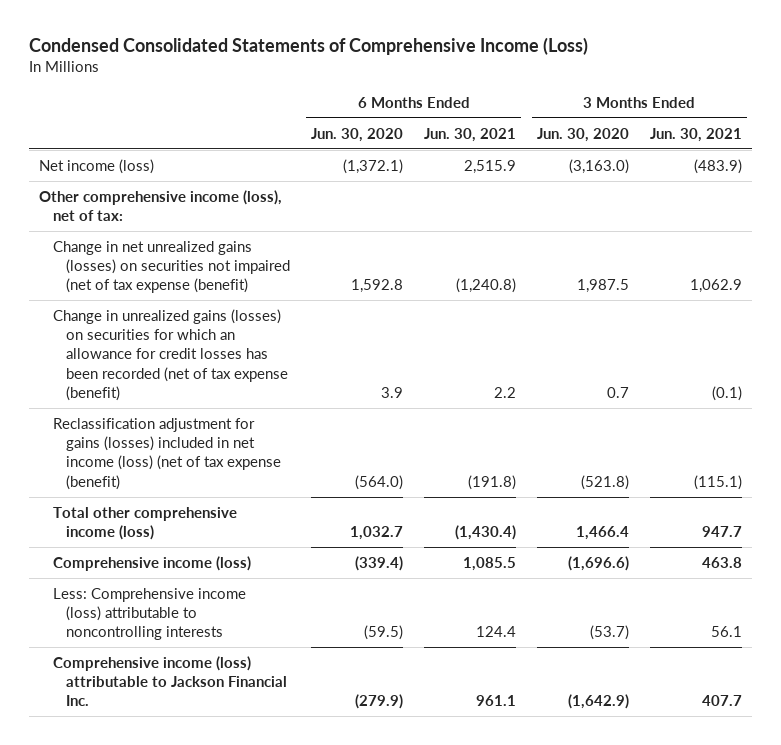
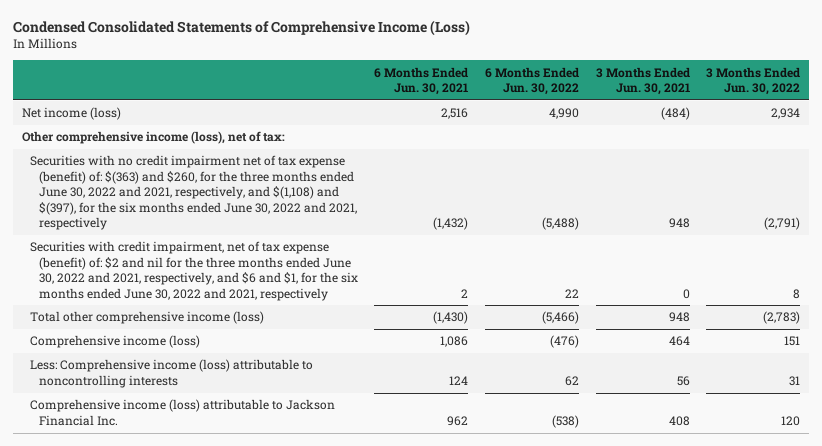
[311,127,404,142] Jun. 30, 2020 -> none
[536,127,629,142] Jun. 30, 2020 -> none
none -> [485,66,580,96] 6 Months Ended Jun. 30, 2022
none -> [706,66,801,96] 3 Months Ended Jun. 30, 2022
[464,159,517,174] 2,515.9 -> [441,108,469,120] 2,516
[693,158,742,174] (483.9) -> [660,107,690,121] (484)
[52,240,291,294] Change in net unrealized gains (losses) on securities not impaired (net of tax expense (benefit) -> none
[52,308,289,402] Change in unrealized gains (losses) on securities for which an allowance for credit losses has been recorded (net of tax expense (benefit) -> none
[52,417,282,490] Reclassification adjustment for gains (losses) included in net income (loss) (net of tax expense (benefit) -> none
none -> [30,155,357,231] Securities with no credit impairment net of tax expense (benefit) of: $(363) and $260, for the three months ended June 30, 2022 and 2021, respectively, and $(1,108) and $(397), for the six months ended June 30, 2022 and 2021, respectively
none -> [30,241,358,301] Securities with credit impairment, net of tax expense (benefit) of: $2 and nil for the three months ended June 30, 2022 and 2021, respectively, and $6 and $1, for the six months ended June 30, 2022 and 2021, respectively
[455,525,517,541] (1,430.4) -> [433,311,469,325] (1,430)
[701,526,742,538] 947.7 -> [668,312,690,323] 948
[463,556,517,571] 1,085.5 -> [440,336,469,348] 1,086
[701,556,742,568] 463.8 -> [668,336,690,347] 464
[476,626,517,638] 124.4 -> [449,375,469,385] 124
[710,626,742,638] 56.1 -> [676,375,690,386] 56
[476,695,517,707] 961.1 -> [447,415,469,426] 962
[701,695,742,707] 407.7 -> [668,415,690,426] 408

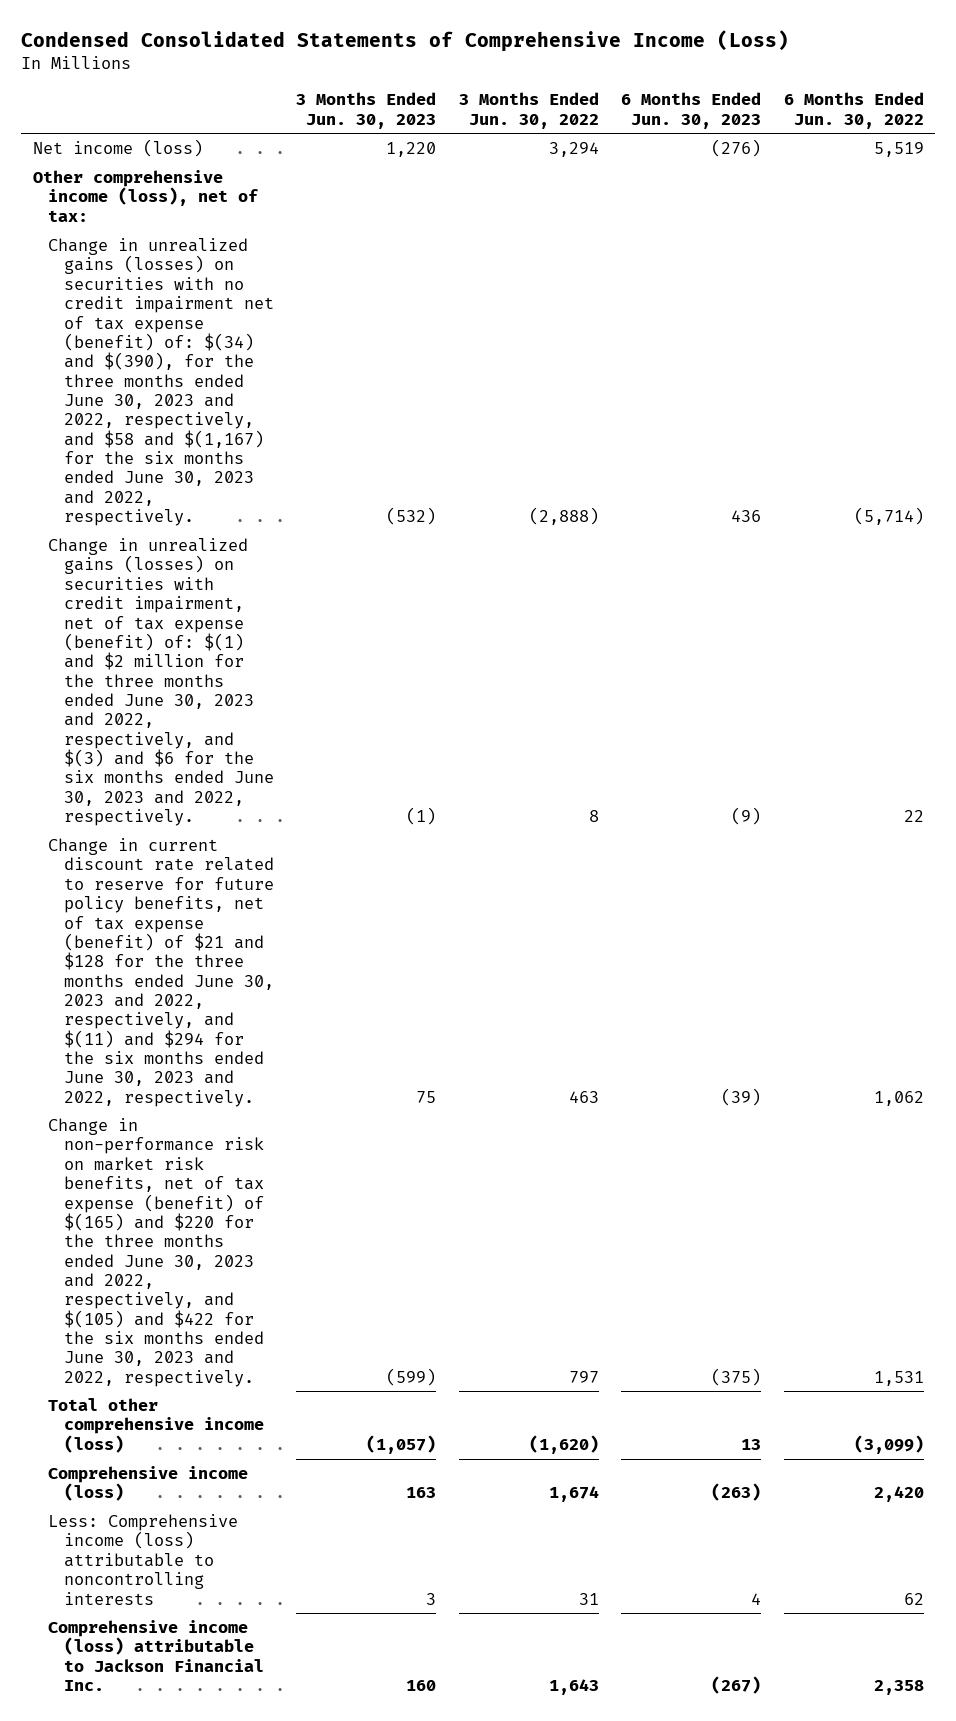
[374,66,469,96] 6 Months Ended Jun. 30, 2021 -> none
[595,66,690,96] 3 Months Ended Jun. 30, 2021 -> none
none -> [296,92,437,129] 3 Months Ended Jun. 30, 2023
none -> [621,92,762,129] 6 Months Ended Jun. 30, 2023
[549,108,580,120] 4,990 -> [873,142,924,158] 5,519
[771,108,801,120] 2,934 -> [548,142,599,158] 3,294
[30,155,357,231] Securities with no credit impairment net of tax expense (benefit) of: $(363) and $260, for the three months ended June 30, 2022 and 2021, respectively, and $(1,108) and $(397), for the six months ended June 30, 2022 and 2021, respectively -> [48,238,274,527] Change in unrealized gains (losses) on securities with no credit impairment net of tax expense (benefit) of: $(34) and $(390), for the three months ended June 30, 2023 and 2022, respectively, and $58 and $(1,167) for the six months ended June 30, 2023 and 2022, respectively.
[542,217,580,231] (5,488) -> [853,507,924,526] (5,714)
[764,217,801,231] (2,791) -> [528,507,599,526] (2,888)
[30,241,358,301] Securities with credit impairment, net of tax expense (benefit) of: $2 and nil for the three months ended June 30, 2022 and 2021, respectively, and $6 and $1, for the six months ended June 30, 2022 and 2021, respectively -> [48,538,274,827] Change in unrealized gains (losses) on securities with credit impairment, net of tax expense (benefit) of: $(1) and $2 million for the three months ended June 30, 2023 and 2022, respectively, and $(3) and $6 for the six months ended June 30, 2023 and 2022, respectively.
none -> [48,838,274,1107] Change in current discount rate related to reserve for future policy benefits, net of tax expense (benefit) of $21 and $128 for the three months ended June 30, 2023 and 2022, respectively, and $(11) and $294 for the six months ended June 30, 2023 and 2022, respectively.
none -> [48,1118,264,1387] Change in non-performance risk on market risk benefits, net of tax expense (benefit) of $(165) and $220 for the three months ended June 30, 2023 and 2022, respectively, and $(105) and $422 for the six months ended June 30, 2023 and 2022, respectively.
[542,311,580,325] (5,466) -> [853,1434,924,1454] (3,099)
[763,311,801,325] (2,783) -> [528,1434,599,1454] (1,620)
[550,335,580,349] (476) -> [873,1486,924,1503] 2,420
[784,336,801,347] 151 -> [548,1486,599,1503] 1,674
[552,414,580,428] (538) -> [873,1680,924,1696] 2,358
[781,415,801,426] 120 -> [548,1679,599,1696] 1,643

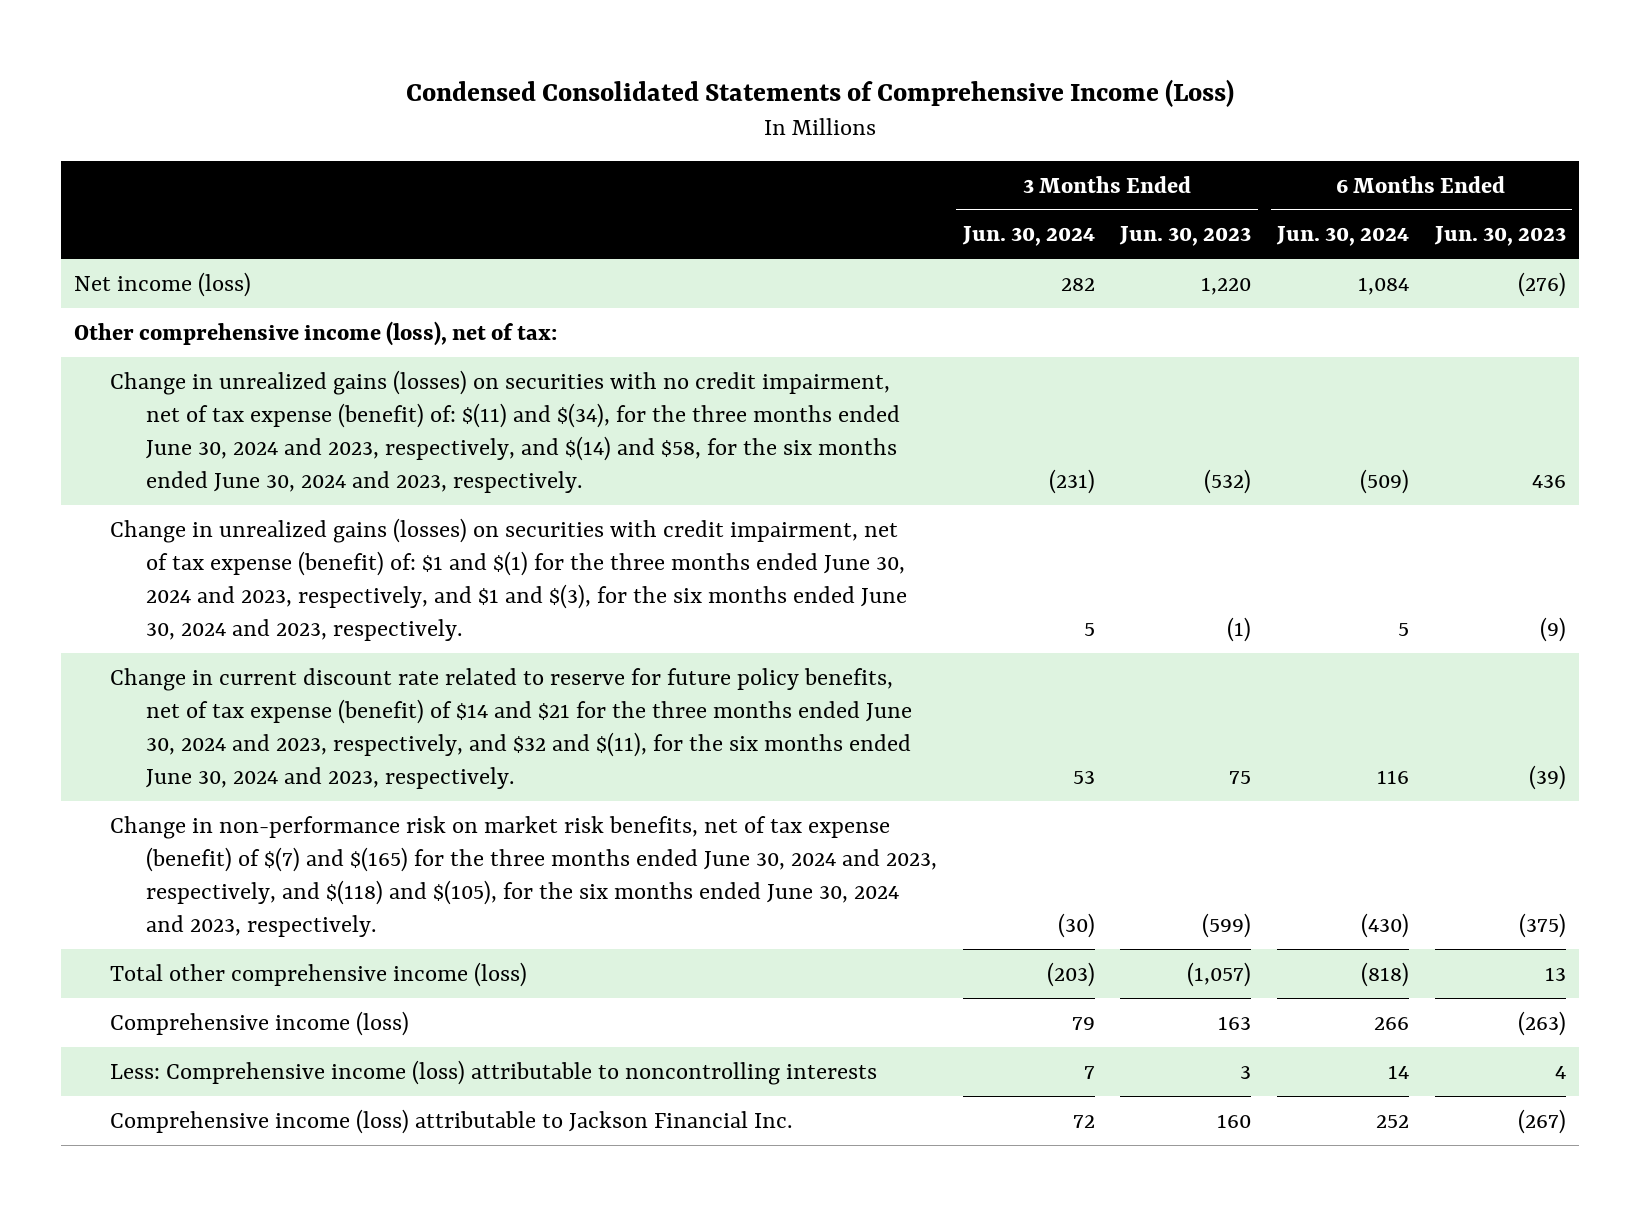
[458,92,599,129] 3 Months Ended Jun. 30, 2022 -> none
[783,92,924,129] 6 Months Ended Jun. 30, 2022 -> none
none -> [961,226,1095,247] Jun. 30, 2024
none -> [1276,226,1410,247] Jun. 30, 2024
[48,238,274,527] Change in unrealized gains (losses) on securities with no credit impairment net of tax expense (benefit) of: $(34) and $(390), for the three months ended June 30, 2023 and 2022, respectively, and $58 and $(1,167) for the six months ended June 30, 2023 and 2022, respectively. -> [109,369,900,494] Change in unrealized gains (losses) on securities with no credit impairment, net of tax expense (benefit) of: $(11) and $(34), for the three months ended June 30, 2024 and 2023, respectively, and $(14) and $58, for the six months ended June 30, 2024 and 2023, respectively.
[48,538,274,827] Change in unrealized gains (losses) on securities with credit impairment, net of tax expense (benefit) of: $(1) and $2 million for the three months ended June 30, 2023 and 2022, respectively, and $(3) and $6 for the six months ended June 30, 2023 and 2022, respectively. -> [109,517,907,642] Change in unrealized gains (losses) on securities with credit impairment, net of tax expense (benefit) of: $1 and $(1) for the three months ended June 30, 2024 and 2023, respectively, and $1 and $(3), for the six months ended June 30, 2024 and 2023, respectively.
[48,838,274,1107] Change in current discount rate related to reserve for future policy benefits, net of tax expense (benefit) of $21 and $128 for the three months ended June 30, 2023 and 2022, respectively, and $(11) and $294 for the six months ended June 30, 2023 and 2022, respectively. -> [109,667,912,790] Change in current discount rate related to reserve for future policy benefits, net of tax expense (benefit) of $14 and $21 for the three months ended June 30, 2024 and 2023, respectively, and $32 and $(11), for the six months ended June 30, 2024 and 2023, respectively.
[48,1118,264,1387] Change in non-performance risk on market risk benefits, net of tax expense (benefit) of $(165) and $220 for the three months ended June 30, 2023 and 2022, respectively, and $(105) and $422 for the six months ended June 30, 2023 and 2022, respectively. -> [109,815,937,938] Change in non-performance risk on market risk benefits, net of tax expense (benefit) of $(7) and $(165) for the three months ended June 30, 2024 and 2023, respectively, and $(118) and $(105), for the six months ended June 30, 2024 and 2023, respectively.

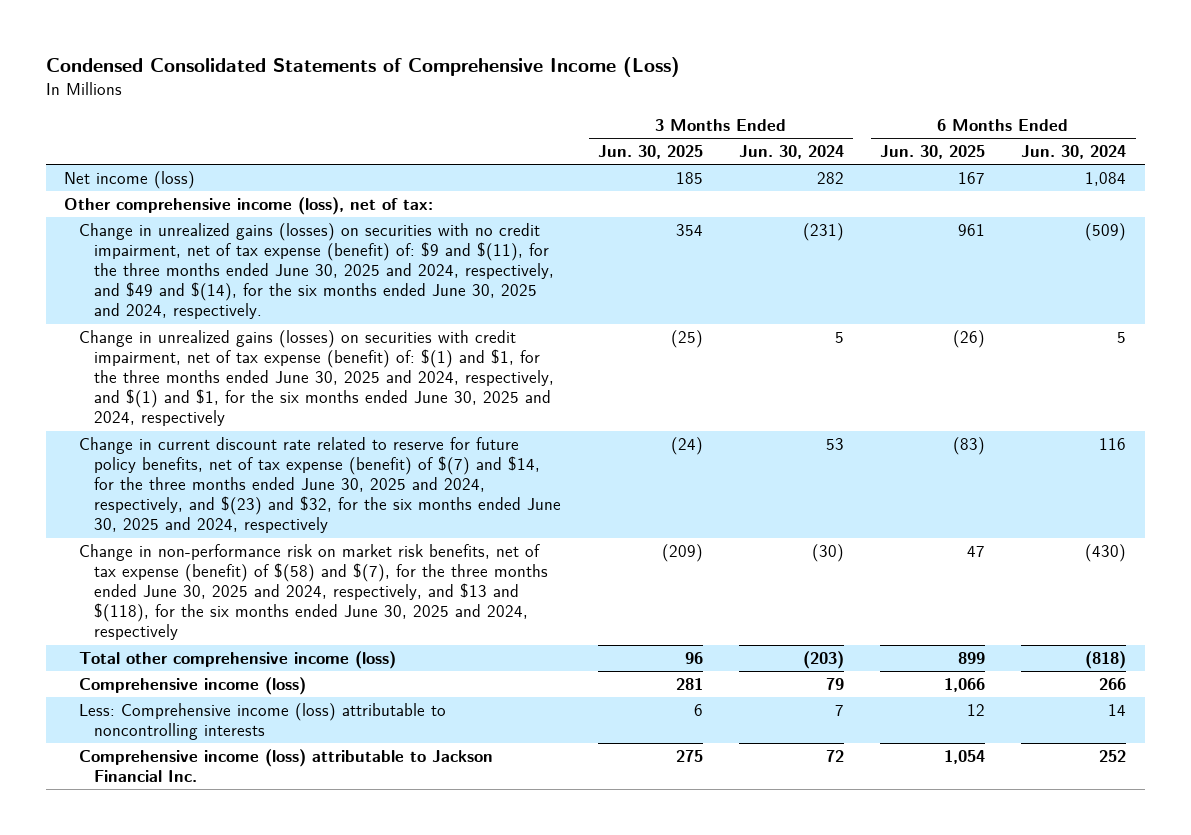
[1119,226,1252,247] Jun. 30, 2023 -> none
[1433,226,1566,247] Jun. 30, 2023 -> none
none -> [597,145,703,160] Jun. 30, 2025
none -> [880,145,986,160] Jun. 30, 2025
[109,369,900,494] Change in unrealized gains (losses) on securities with no credit impairment, net of tax expense (benefit) of: $(11) and $(34), for the three months ended June 30, 2024 and 2023, respectively, and $(14) and $58, for the six months ended June 30, 2024 and 2023, respectively. -> [79,223,555,320] Change in unrealized gains (losses) on securities with no credit impairment, net of tax expense (benefit) of: $9 and $(11), for the three months ended June 30, 2025 and 2024, respectively, and $49 and $(14), for the six months ended June 30, 2025 and 2024, respectively.
[109,517,907,642] Change in unrealized gains (losses) on securities with credit impairment, net of tax expense (benefit) of: $1 and $(1) for the three months ended June 30, 2024 and 2023, respectively, and $1 and $(3), for the six months ended June 30, 2024 and 2023, respectively. -> [79,330,555,427] Change in unrealized gains (losses) on securities with credit impairment, net of tax expense (benefit) of: $(1) and $1, for the three months ended June 30, 2025 and 2024, respectively, and $(1) and $1, for the six months ended June 30, 2025 and 2024, respectively
[109,667,912,790] Change in current discount rate related to reserve for future policy benefits, net of tax expense (benefit) of $14 and $21 for the three months ended June 30, 2024 and 2023, respectively, and $32 and $(11), for the six months ended June 30, 2024 and 2023, respectively. -> [79,437,562,534] Change in current discount rate related to reserve for future policy benefits, net of tax expense (benefit) of $(7) and $14, for the three months ended June 30, 2025 and 2024, respectively, and $(23) and $32, for the six months ended June 30, 2025 and 2024, respectively
[109,815,937,938] Change in non-performance risk on market risk benefits, net of tax expense (benefit) of $(7) and $(165) for the three months ended June 30, 2024 and 2023, respectively, and $(118) and $(105), for the six months ended June 30, 2024 and 2023, respectively. -> [79,544,549,641] Change in non-performance risk on market risk benefits, net of tax expense (benefit) of $(58) and $(7), for the three months ended June 30, 2025 and 2024, respectively, and $13 and $(118), for the six months ended June 30, 2025 and 2024, respectively

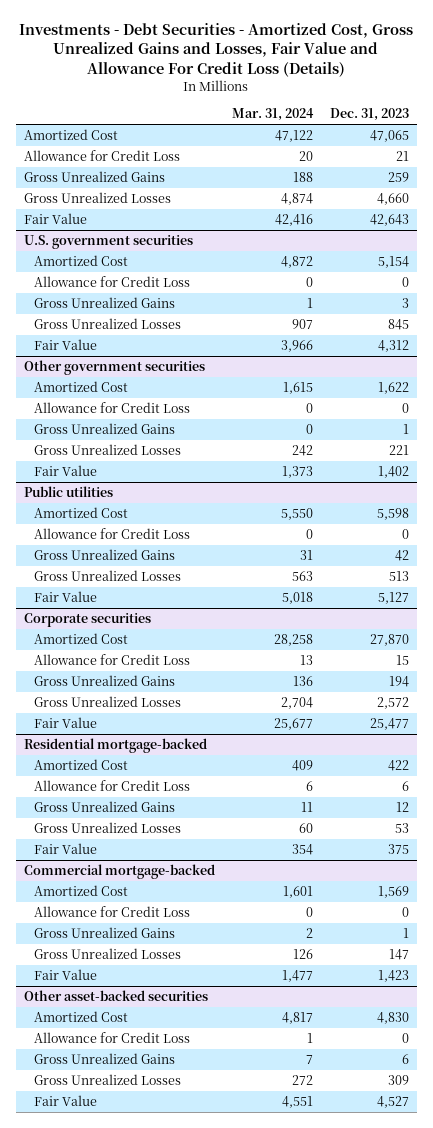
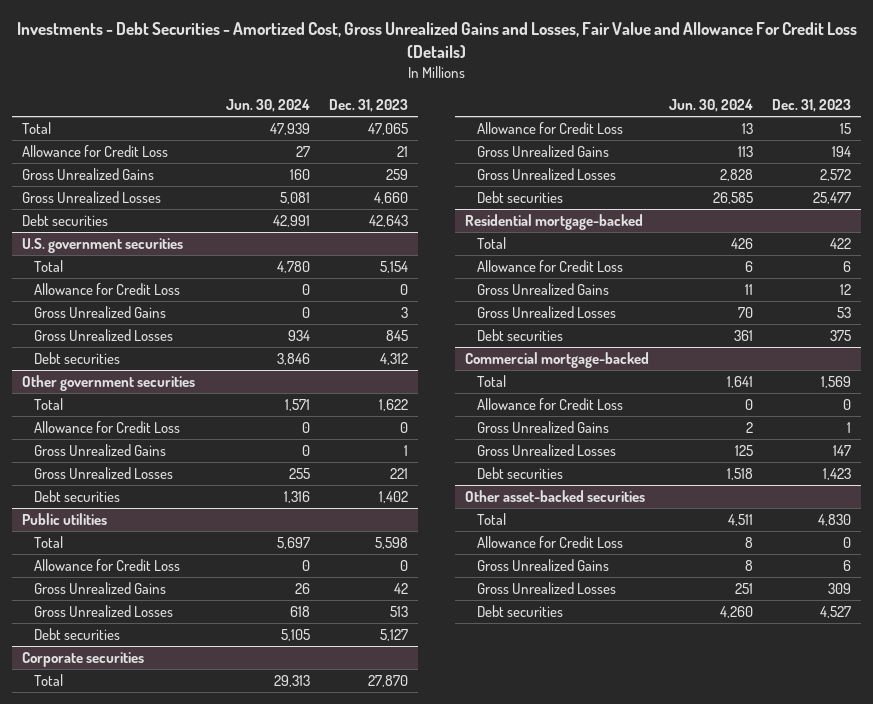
[231,108,314,122] Mar. 31, 2024 -> none
none -> [225,98,310,112] Jun. 30, 2024
[23,129,118,141] Amortized Cost -> [21,121,51,134] Total
[23,213,87,225] Fair Value -> [21,213,108,226] Debt securities
[34,255,129,267] Amortized Cost -> [33,259,63,272] Total
[34,339,98,351] Fair Value -> [33,351,120,364] Debt securities
[34,381,129,393] Amortized Cost -> [33,397,63,410] Total
[34,465,98,477] Fair Value -> [33,489,120,502] Debt securities
[34,507,129,519] Amortized Cost -> [33,535,63,548] Total
[34,591,98,603] Fair Value -> [33,627,120,640] Debt securities
[34,633,129,645] Amortized Cost -> [33,673,63,686] Total
[34,717,98,729] Fair Value -> [477,190,564,203] Debt securities
[34,759,129,771] Amortized Cost -> [477,236,507,249] Total
[34,843,98,855] Fair Value -> [477,328,564,341] Debt securities
[34,885,129,897] Amortized Cost -> [477,374,507,387] Total
[34,969,98,981] Fair Value -> [477,466,564,479] Debt securities
[34,1011,129,1023] Amortized Cost -> [477,512,507,525] Total
[34,1095,98,1107] Fair Value -> [477,604,564,617] Debt securities

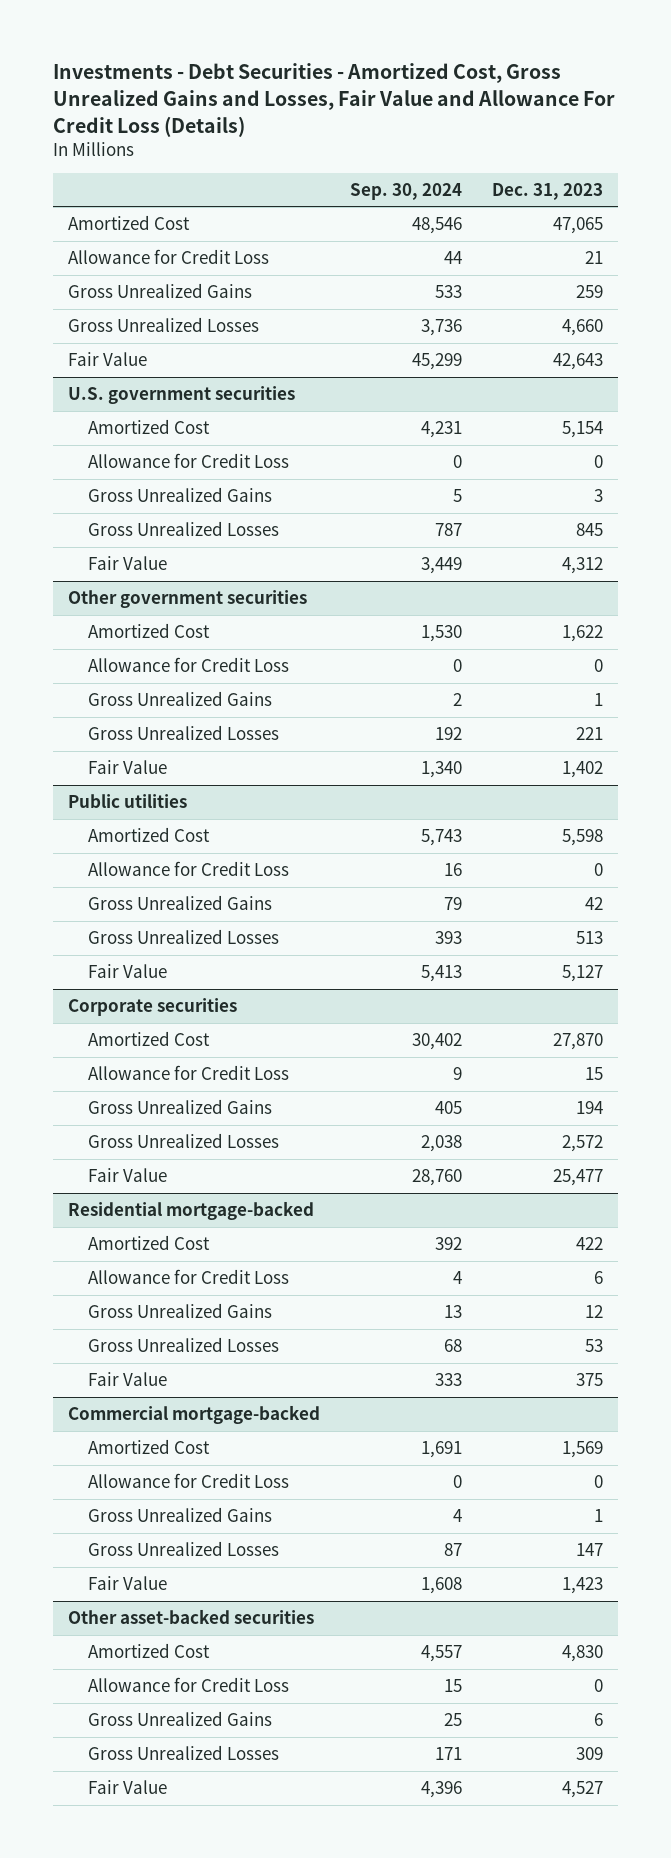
[225,98,310,112] Jun. 30, 2024 -> none
none -> [350,182,463,200] Sep. 30, 2024
[21,121,51,134] Total -> [68,215,191,231] Amortized Cost
[21,213,108,226] Debt securities -> [68,352,148,367] Fair Value
[33,259,63,272] Total -> [88,419,211,435] Amortized Cost
[33,351,120,364] Debt securities -> [88,556,168,571] Fair Value
[33,397,63,410] Total -> [88,623,211,639] Amortized Cost
[33,489,120,502] Debt securities -> [88,760,168,775] Fair Value
[33,535,63,548] Total -> [88,827,211,843] Amortized Cost
[33,627,120,640] Debt securities -> [88,964,168,979] Fair Value
[33,673,63,686] Total -> [88,1031,211,1047] Amortized Cost
[477,190,564,203] Debt securities -> [88,1168,168,1183] Fair Value
[477,236,507,249] Total -> [88,1235,211,1251] Amortized Cost
[477,328,564,341] Debt securities -> [88,1372,168,1387] Fair Value
[477,374,507,387] Total -> [88,1439,211,1455] Amortized Cost
[477,466,564,479] Debt securities -> [88,1576,168,1591] Fair Value
[477,512,507,525] Total -> [88,1643,211,1659] Amortized Cost
[477,604,564,617] Debt securities -> [88,1780,168,1795] Fair Value

